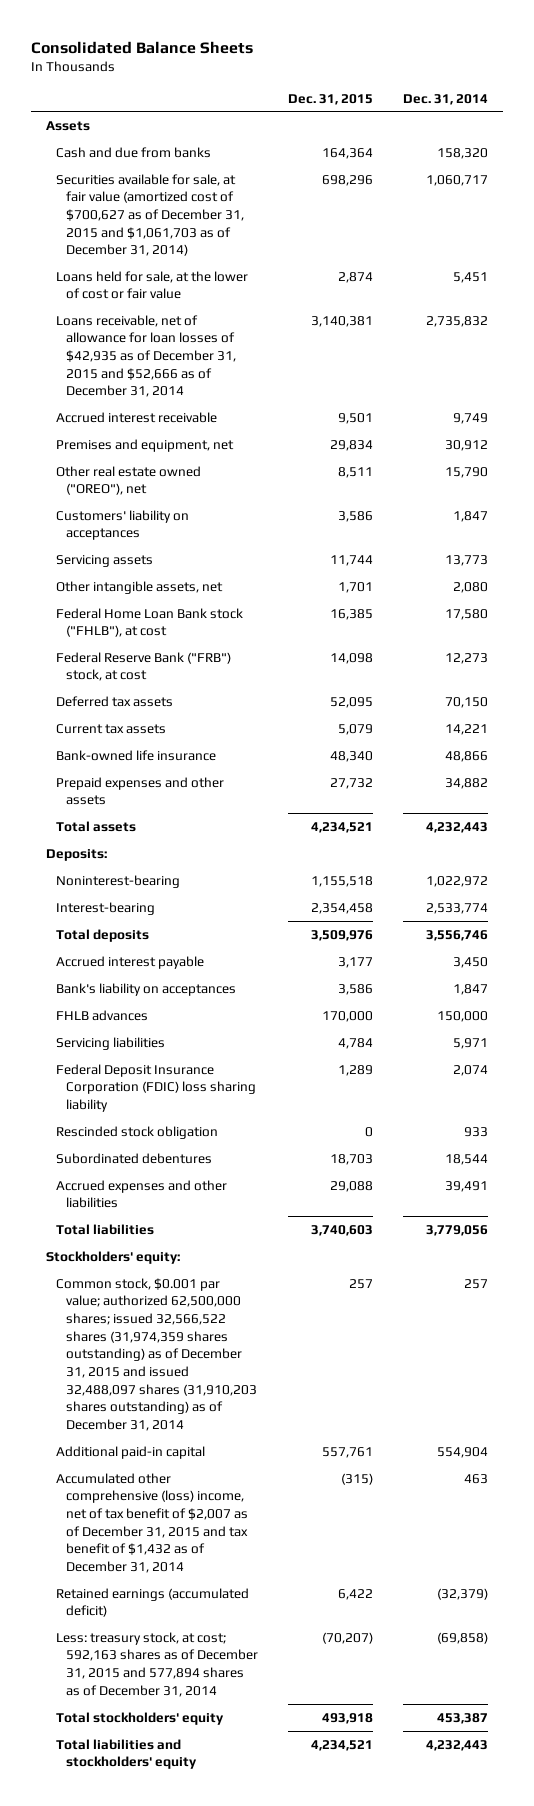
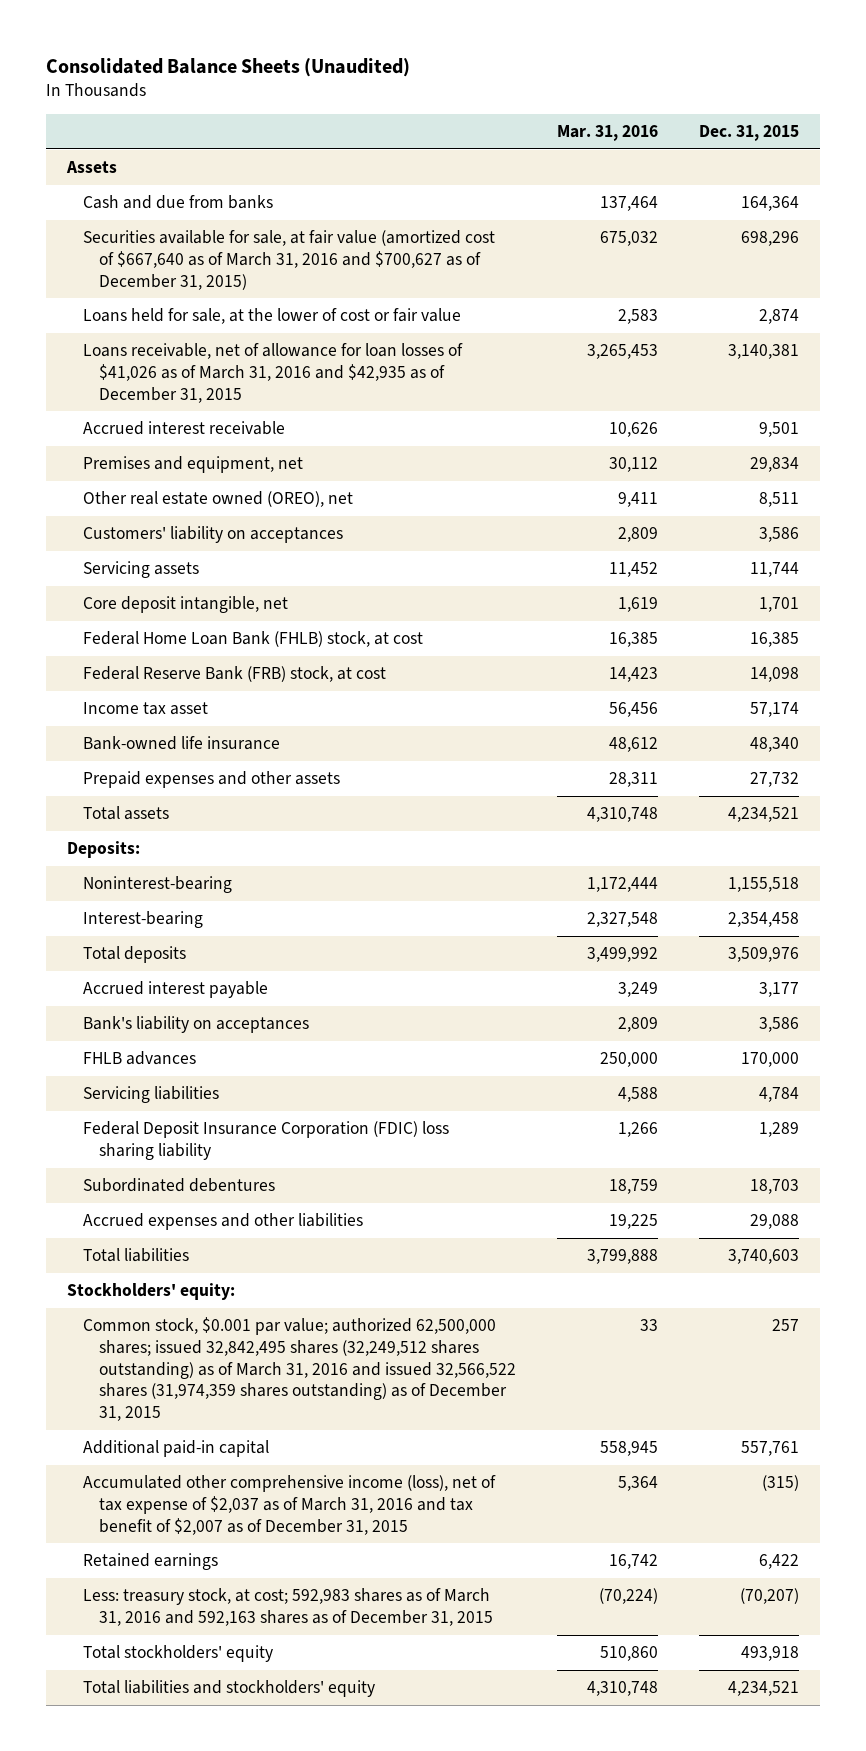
[31,40,254,54] Consolidated Balance Sheets -> [46,58,411,78] Consolidated Balance Sheets (Unaudited)
[403,93,489,105] Dec. 31, 2014 -> none
none -> [557,125,659,142] Mar. 31, 2016
[55,173,244,257] Securities available for sale, at fair value (amortized cost of $700,627 as of December 31, 2015 and $1,061,703 as of December 31, 2014) -> [82,230,495,290] Securities available for sale, at fair value (amortized cost of $667,640 as of March 31, 2016 and $700,627 as of December 31, 2015)
[55,314,236,398] Loans receivable, net of allowance for loan losses of $42,935 as of December 31, 2015 and $52,666 as of December 31, 2014 -> [82,343,463,403] Loans receivable, net of allowance for loan losses of $41,026 as of March 31, 2016 and $42,935 as of December 31, 2015
[55,465,201,496] Other real estate owned ("OREO"), net -> [82,491,353,508] Other real estate owned (OREO), net
[55,695,173,707] Deferred tax assets -> none
[55,580,223,594] Other intangible assets, net -> [82,596,288,614] Core deposit intangible, net
[55,607,243,638] Federal Home Loan Bank stock ("FHLB"), at cost -> [82,631,423,648] Federal Home Loan Bank (FHLB) stock, at cost
[55,651,231,682] Federal Reserve Bank ("FRB") stock, at cost -> [82,666,386,683] Federal Reserve Bank (FRB) stock, at cost
[55,723,166,734] Current tax assets -> [82,702,208,716] Income tax asset
[337,723,373,735] 5,079 -> [750,702,800,718] 57,174
[55,1125,218,1139] Rescinded stock obligation -> none
[55,1277,257,1432] Common stock, $0.001 par value; authorized 62,500,000 shares; issued 32,566,522 shares (31,974,359 shares outstanding) as of December 31, 2015 and issued 32,488,097 shares (31,910,203 shares outstanding) as of December 31, 2014 -> [82,1317,516,1421] Common stock, $0.001 par value; authorized 62,500,000 shares; issued 32,842,495 shares (32,249,512 shares outstanding) as of March 31, 2016 and issued 32,566,522 shares (31,974,359 shares outstanding) as of December 31, 2015
[55,1472,248,1574] Accumulated other comprehensive (loss) income, net of tax benefit of $2,007 as of December 31, 2015 and tax benefit of $1,432 as of December 31, 2014 -> [82,1475,496,1535] Accumulated other comprehensive income (loss), net of tax expense of $2,037 as of March 31, 2016 and tax benefit of $2,007 as of December 31, 2015
[55,1587,249,1618] Retained earnings (accumulated deficit) -> [82,1553,218,1571] Retained earnings
[55,1631,258,1697] Less: treasury stock, at cost; 592,163 shares as of December 31, 2015 and 577,894 shares as of December 31, 2014 -> [82,1588,493,1626] Less: treasury stock, at cost; 592,983 shares as of March 31, 2016 and 592,163 shares as of December 31, 2015

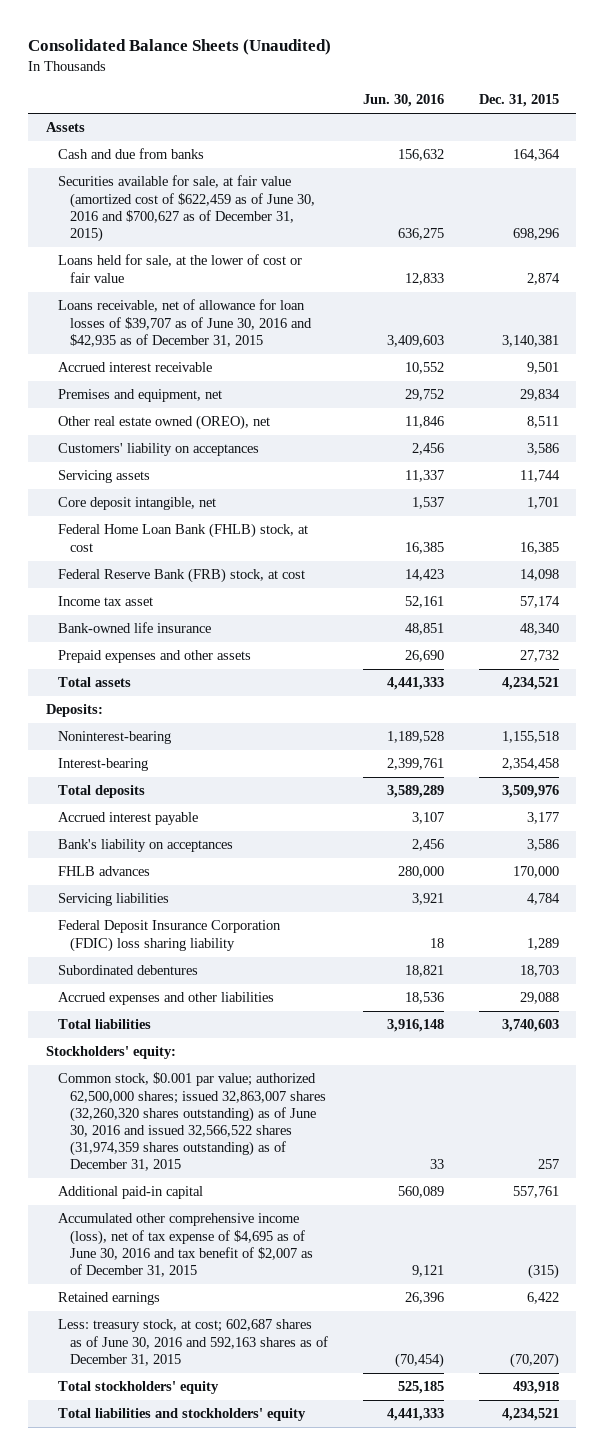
[557,125,659,142] Mar. 31, 2016 -> none
none -> [363,94,445,108] Jun. 30, 2016
[82,230,495,290] Securities available for sale, at fair value (amortized cost of $667,640 as of March 31, 2016 and $700,627 as of December 31, 2015) -> [58,175,316,242] Securities available for sale, at fair value (amortized cost of $622,459 as of June 30, 2016 and $700,627 as of December 31, 2015)
[82,343,463,403] Loans receivable, net of allowance for loan losses of $41,026 as of March 31, 2016 and $42,935 as of December 31, 2015 -> [58,299,313,347] Loans receivable, net of allowance for loan losses of $39,707 as of June 30, 2016 and $42,935 as of December 31, 2015
[82,1317,516,1421] Common stock, $0.001 par value; authorized 62,500,000 shares; issued 32,842,495 shares (32,249,512 shares outstanding) as of March 31, 2016 and issued 32,566,522 shares (31,974,359 shares outstanding) as of December 31, 2015 -> [58,1072,327,1172] Common stock, $0.001 par value; authorized 62,500,000 shares; issued 32,863,007 shares (32,260,320 shares outstanding) as of June 30, 2016 and issued 32,566,522 shares (31,974,359 shares outstanding) as of December 31, 2015
[82,1475,496,1535] Accumulated other comprehensive income (loss), net of tax expense of $2,037 as of March 31, 2016 and tax benefit of $2,007 as of December 31, 2015 -> [58,1213,314,1277] Accumulated other comprehensive income (loss), net of tax expense of $4,695 as of June 30, 2016 and tax benefit of $2,007 as of December 31, 2015
[82,1588,493,1626] Less: treasury stock, at cost; 592,983 shares as of March 31, 2016 and 592,163 shares as of December 31, 2015 -> [58,1319,329,1366] Less: treasury stock, at cost; 602,687 shares as of June 30, 2016 and 592,163 shares as of December 31, 2015

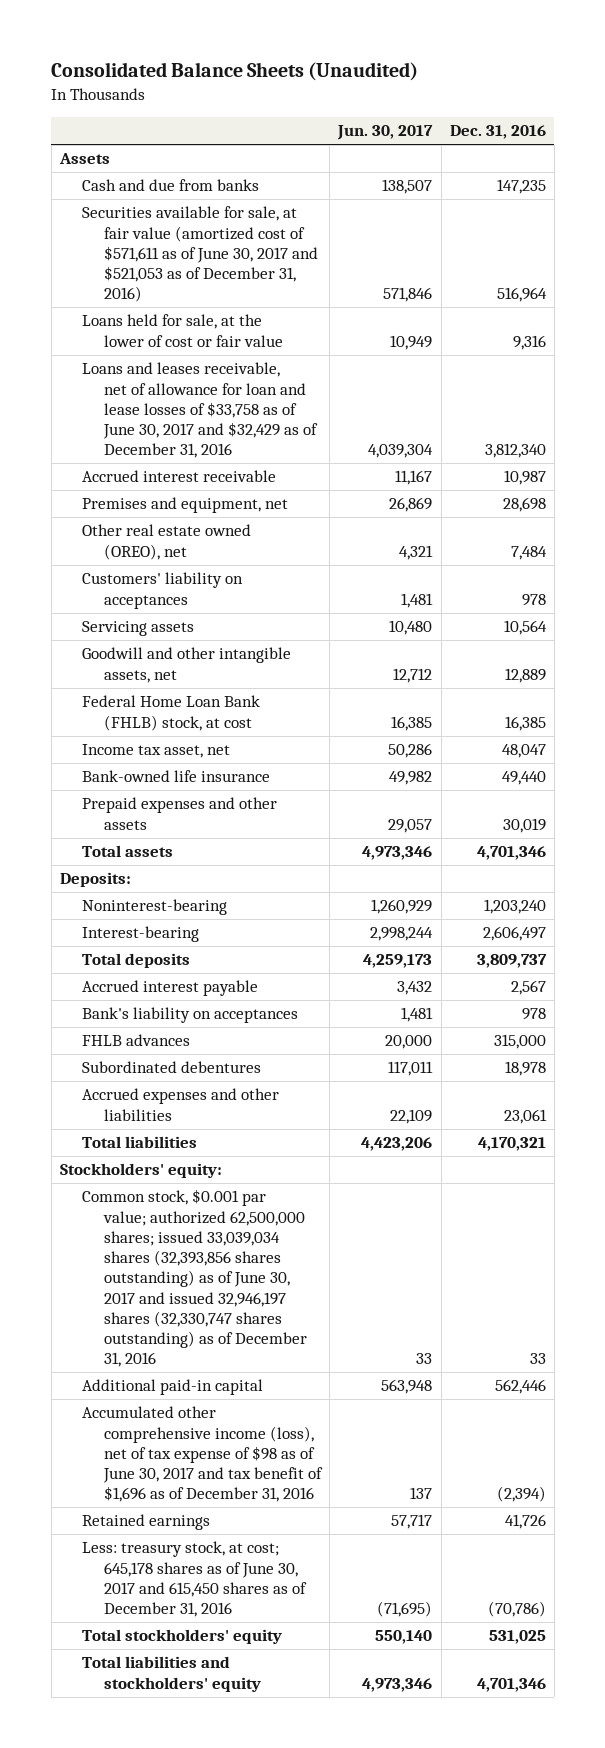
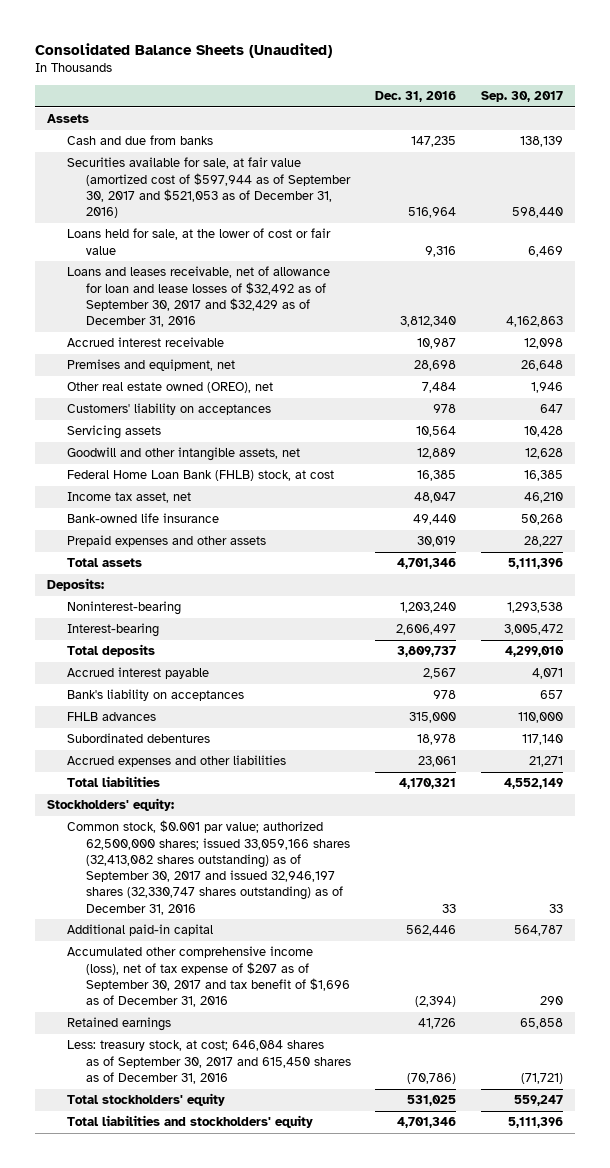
[337,125,434,141] Jun. 30, 2017 -> none
none -> [480,91,563,103] Sep. 30, 2017
[82,206,319,303] Securities available for sale, at fair value (amortized cost of $571,611 as of June 30, 2017 and $521,053 as of December 31, 2016) -> [66,157,351,219] Securities available for sale, at fair value (amortized cost of $597,944 as of September 30, 2017 and $521,053 as of December 31, 2016)
[82,362,319,459] Loans and leases receivable, net of allowance for loan and lease losses of $33,758 as of June 30, 2017 and $32,429 as of December 31, 2016 -> [66,266,330,328] Loans and leases receivable, net of allowance for loan and lease losses of $32,492 as of September 30, 2017 and $32,429 as of December 31, 2016
[82,1189,308,1368] Common stock, $0.001 par value; authorized 62,500,000 shares; issued 33,039,034 shares (32,393,856 shares outstanding) as of June 30, 2017 and issued 32,946,197 shares (32,330,747 shares outstanding) as of December 31, 2016 -> [66,820,350,915] Common stock, $0.001 par value; authorized 62,500,000 shares; issued 33,059,166 shares (32,413,082 shares outstanding) as of September 30, 2017 and issued 32,946,197 shares (32,330,747 shares outstanding) as of December 31, 2016
[82,1406,324,1503] Accumulated other comprehensive income (loss), net of tax expense of $98 as of June 30, 2017 and tax benefit of $1,696 as of December 31, 2016 -> [66,946,350,1008] Accumulated other comprehensive income (loss), net of tax expense of $207 as of September 30, 2017 and tax benefit of $1,696 as of December 31, 2016
[82,1541,308,1618] Less: treasury stock, at cost; 645,178 shares as of June 30, 2017 and 615,450 shares as of December 31, 2016 -> [66,1040,351,1084] Less: treasury stock, at cost; 646,084 shares as of September 30, 2017 and 615,450 shares as of December 31, 2016

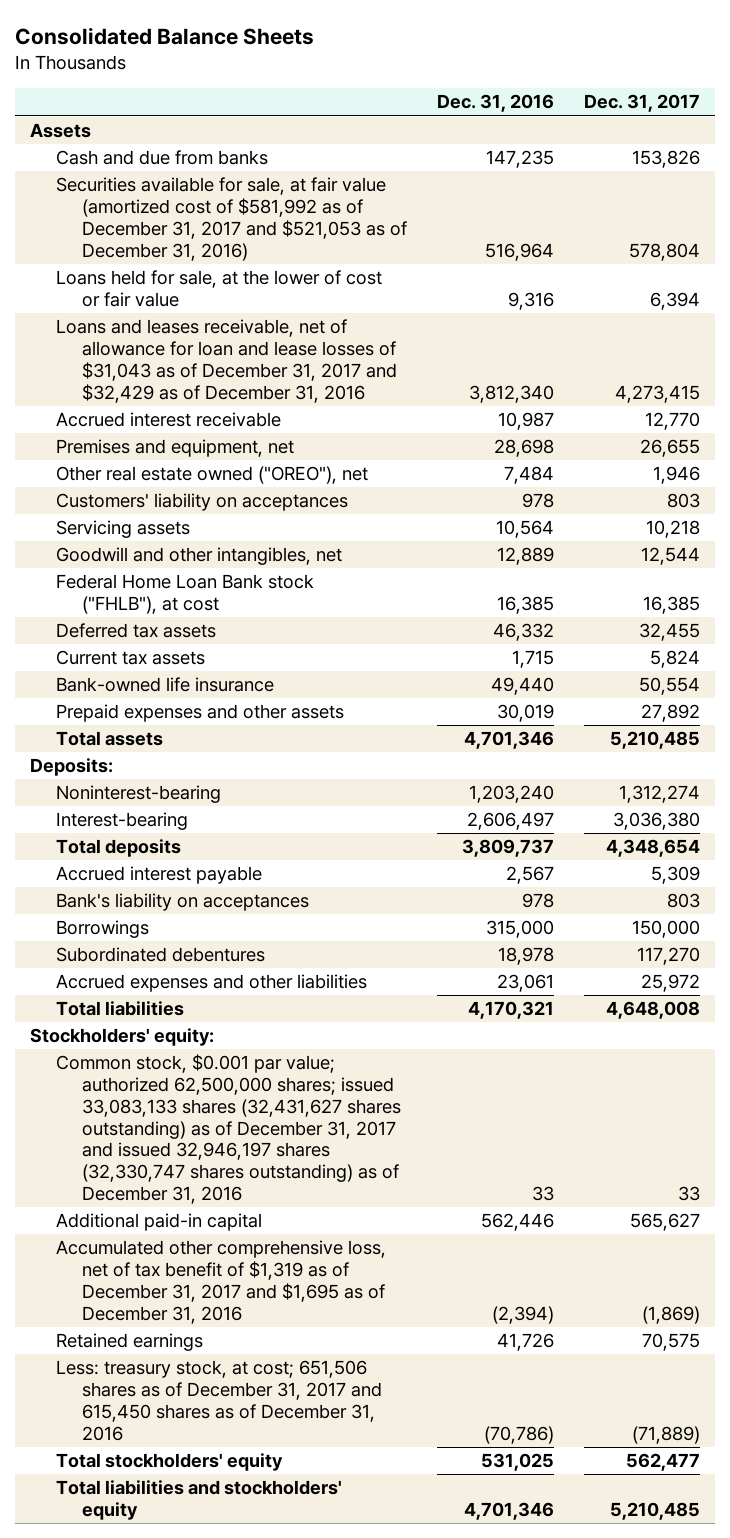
[35,42,333,58] Consolidated Balance Sheets (Unaudited) -> [15,27,315,46] Consolidated Balance Sheets
[480,91,563,103] Sep. 30, 2017 -> none
none -> [583,94,700,113] Dec. 31, 2017
[66,157,351,219] Securities available for sale, at fair value (amortized cost of $597,944 as of September 30, 2017 and $521,053 as of December 31, 2016) -> [55,177,407,261] Securities available for sale, at fair value (amortized cost of $581,992 as of December 31, 2017 and $521,053 as of December 31, 2016)
[66,266,330,328] Loans and leases receivable, net of allowance for loan and lease losses of $32,492 as of September 30, 2017 and $32,429 as of December 31, 2016 -> [55,319,397,403] Loans and leases receivable, net of allowance for loan and lease losses of $31,043 as of December 31, 2017 and $32,429 as of December 31, 2016
[66,382,273,394] Other real estate owned (OREO), net -> [55,466,368,485] Other real estate owned ("OREO"), net
[66,492,191,504] Income tax asset, net -> none
[66,447,300,462] Goodwill and other intangible assets, net -> [55,547,342,566] Goodwill and other intangibles, net
[66,470,334,482] Federal Home Loan Bank (FHLB) stock, at cost -> [55,574,314,615] Federal Home Loan Bank stock ("FHLB"), at cost
none -> [55,623,216,639] Deferred tax assets
none -> [55,650,205,666] Current tax assets
[66,712,156,722] FHLB advances -> [55,920,149,939] Borrowings
[66,820,350,915] Common stock, $0.001 par value; authorized 62,500,000 shares; issued 33,059,166 shares (32,413,082 shares outstanding) as of September 30, 2017 and issued 32,946,197 shares (32,330,747 shares outstanding) as of December 31, 2016 -> [55,1054,401,1204] Common stock, $0.001 par value; authorized 62,500,000 shares; issued 33,083,133 shares (32,431,627 shares outstanding) as of December 31, 2017 and issued 32,946,197 shares (32,330,747 shares outstanding) as of December 31, 2016
[66,946,350,1008] Accumulated other comprehensive income (loss), net of tax expense of $207 as of September 30, 2017 and tax benefit of $1,696 as of December 31, 2016 -> [55,1240,386,1324] Accumulated other comprehensive loss, net of tax benefit of $1,319 as of December 31, 2017 and $1,695 as of December 31, 2016
[66,1040,351,1084] Less: treasury stock, at cost; 646,084 shares as of September 30, 2017 and 615,450 shares as of December 31, 2016 -> [55,1360,382,1441] Less: treasury stock, at cost; 651,506 shares as of December 31, 2017 and 615,450 shares as of December 31, 2016

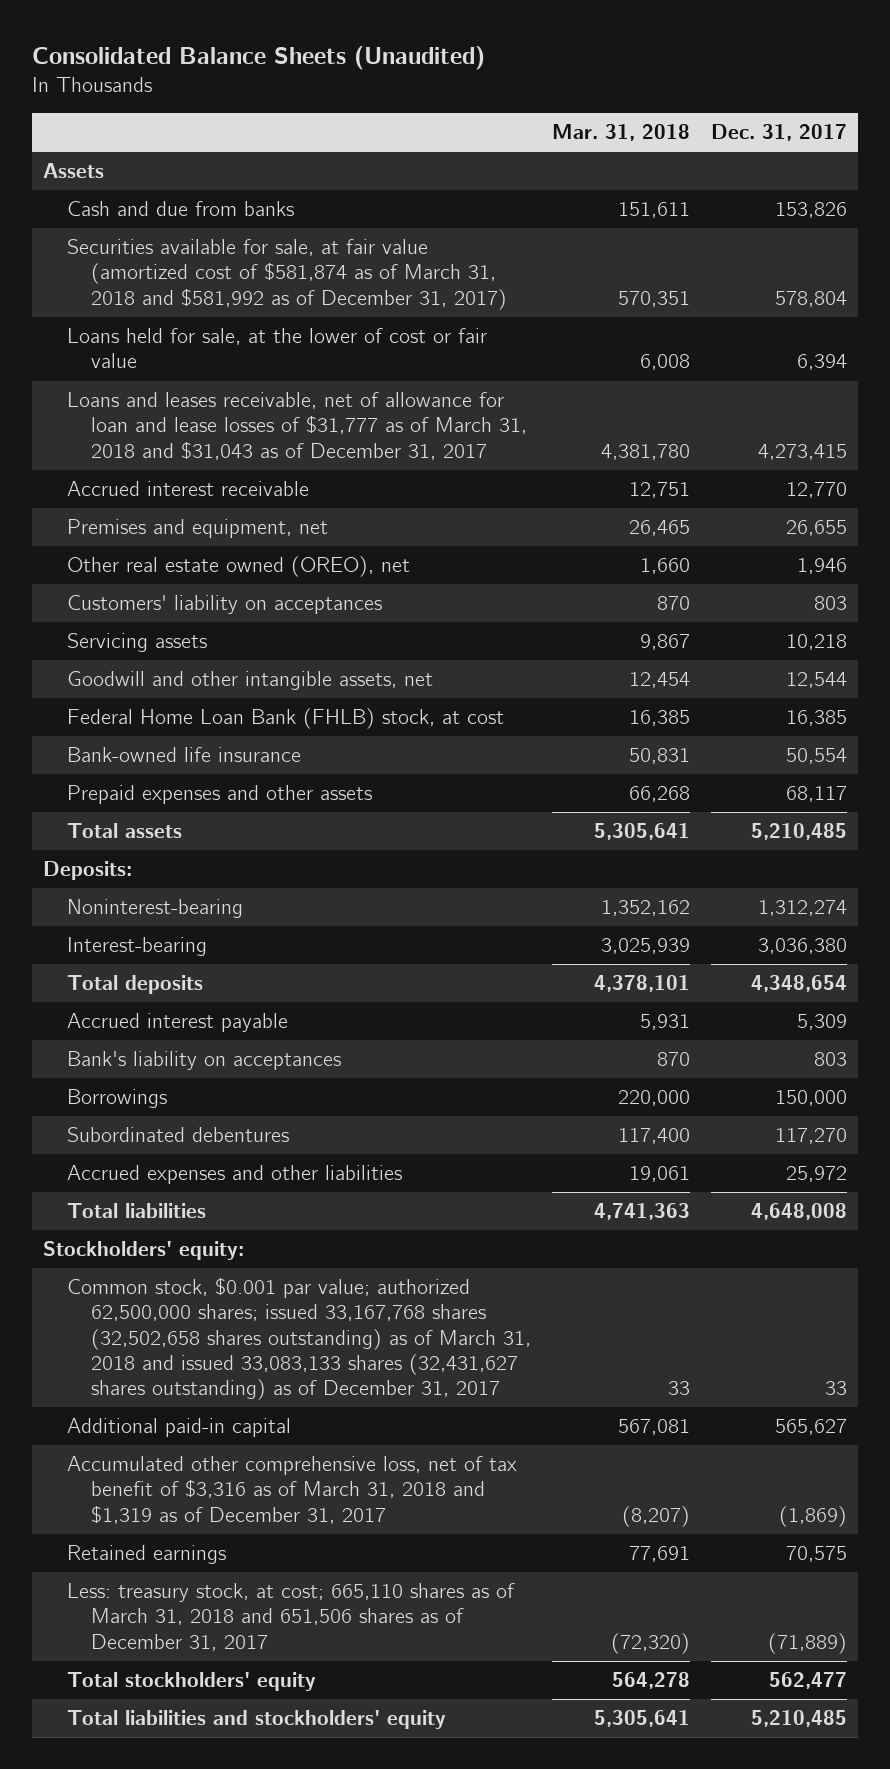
[15,27,315,46] Consolidated Balance Sheets -> [32,46,486,71] Consolidated Balance Sheets (Unaudited)
[436,94,554,113] Dec. 31, 2016 -> none
none -> [552,124,691,142] Mar. 31, 2018
[55,177,407,261] Securities available for sale, at fair value (amortized cost of $581,992 as of December 31, 2017 and $521,053 as of December 31, 2016) -> [67,239,508,310] Securities available for sale, at fair value (amortized cost of $581,874 as of March 31, 2018 and $581,992 as of December 31, 2017)
[55,319,397,403] Loans and leases receivable, net of allowance for loan and lease losses of $31,043 as of December 31, 2017 and $32,429 as of December 31, 2016 -> [67,392,528,460] Loans and leases receivable, net of allowance for loan and lease losses of $31,777 as of March 31, 2018 and $31,043 as of December 31, 2017
[55,466,368,485] Other real estate owned ("OREO"), net -> [67,556,411,578] Other real estate owned (OREO), net
[55,623,216,639] Deferred tax assets -> none
[55,650,205,666] Current tax assets -> none
[55,547,342,566] Goodwill and other intangibles, net -> [67,671,434,691] Goodwill and other intangible assets, net
[55,574,314,615] Federal Home Loan Bank stock ("FHLB"), at cost -> [67,708,505,730] Federal Home Loan Bank (FHLB) stock, at cost
[640,704,700,723] 27,892 -> [786,786,848,803] 68,117
[55,1054,401,1204] Common stock, $0.001 par value; authorized 62,500,000 shares; issued 33,083,133 shares (32,431,627 shares outstanding) as of December 31, 2017 and issued 32,946,197 shares (32,330,747 shares outstanding) as of December 31, 2016 -> [67,1277,532,1401] Common stock, $0.001 par value; authorized 62,500,000 shares; issued 33,167,768 shares (32,502,658 shares outstanding) as of March 31, 2018 and issued 33,083,133 shares (32,431,627 shares outstanding) as of December 31, 2017
[55,1240,386,1324] Accumulated other comprehensive loss, net of tax benefit of $1,319 as of December 31, 2017 and $1,695 as of December 31, 2016 -> [67,1456,518,1524] Accumulated other comprehensive loss, net of tax benefit of $3,316 as of March 31, 2018 and $1,319 as of December 31, 2017
[55,1360,382,1441] Less: treasury stock, at cost; 651,506 shares as of December 31, 2017 and 615,450 shares as of December 31, 2016 -> [67,1583,516,1651] Less: treasury stock, at cost; 665,110 shares as of March 31, 2018 and 651,506 shares as of December 31, 2017

